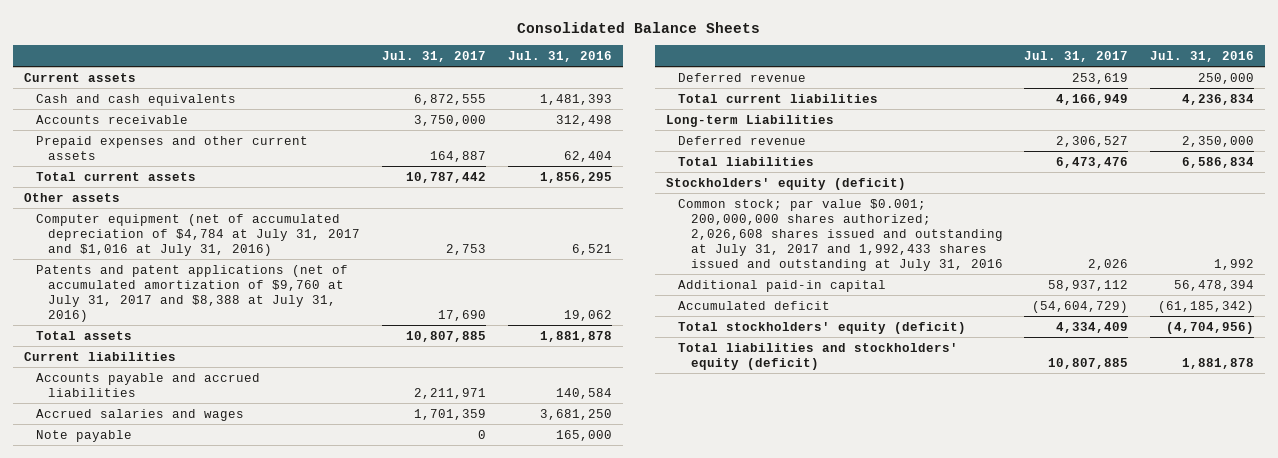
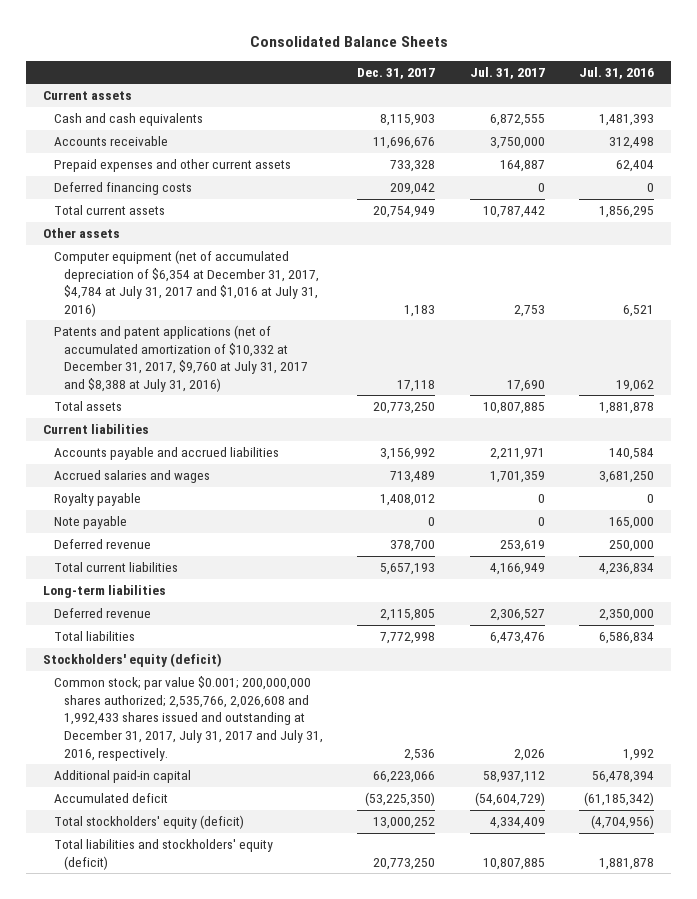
none -> [357,67,436,79] Dec. 31, 2017
none -> [53,182,192,196] Deferred financing costs
[36,213,361,256] Computer equipment (net of accumulated depreciation of $4,784 at July 31, 2017 and $1,016 at July 31, 2016) -> [53,250,320,317] Computer equipment (net of accumulated depreciation of $6,354 at December 31, 2017, $4,784 at July 31, 2017 and $1,016 at July 31, 2016)
[36,264,349,322] Patents and patent applications (net of accumulated amortization of $9,760 at July 31, 2017 and $8,388 at July 31, 2016) -> [53,325,309,392] Patents and patent applications (net of accumulated amortization of $10,332 at December 31, 2017, $9,760 at July 31, 2017 and $8,388 at July 31, 2016)
none -> [53,493,141,507] Royalty payable
[666,114,835,127] Long-term Liabilities -> [43,585,167,599] Long-term liabilities
[678,198,1003,271] Common stock; par value $0.001; 200,000,000 shares authorized; 2,026,608 shares issued and outstanding at July 31, 2017 and 1,992,433 shares issued and outstanding at July 31, 2016 -> [53,676,324,761] Common stock; par value $0.001; 200,000,000 shares authorized; 2,535,766, 2,026,608 and 1,992,433 shares issued and outstanding at December 31, 2017, July 31, 2017 and July 31, 2016, respectively.

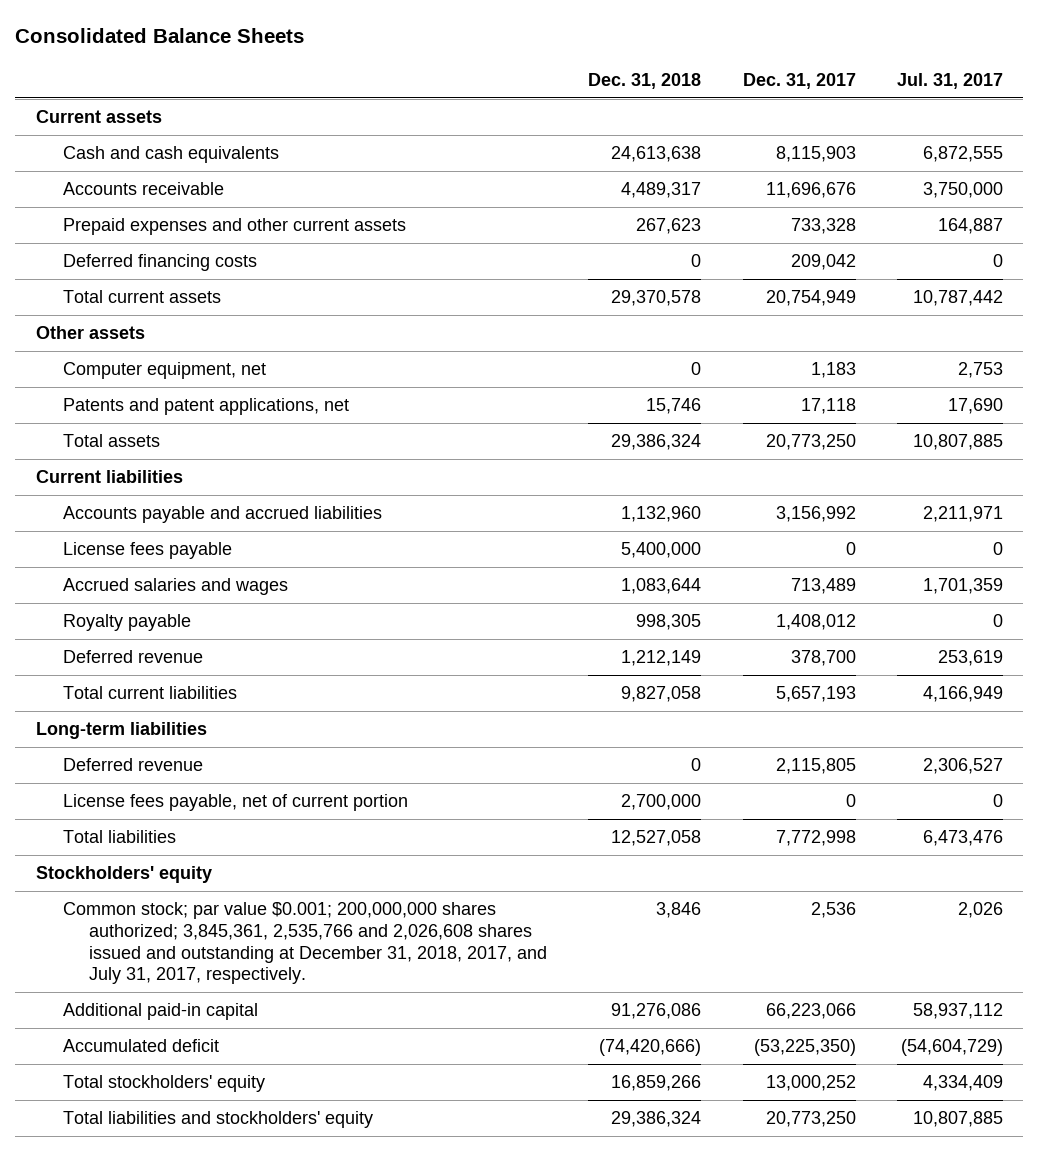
[578,66,654,79] Jul. 31, 2016 -> none
none -> [588,72,702,89] Dec. 31, 2018
[53,250,320,317] Computer equipment (net of accumulated depreciation of $6,354 at December 31, 2017, $4,784 at July 31, 2017 and $1,016 at July 31, 2016) -> [62,362,266,380] Computer equipment, net
[53,325,309,392] Patents and patent applications (net of accumulated amortization of $10,332 at December 31, 2017, $9,760 at July 31, 2017 and $8,388 at July 31, 2016) -> [62,398,349,416] Patents and patent applications, net
none -> [62,542,232,560] License fees payable
[53,516,127,530] Note payable -> none
none -> [62,794,408,812] License fees payable, net of current portion
[43,653,223,668] Stockholders' equity (deficit) -> [35,866,212,884] Stockholders' equity
[53,676,324,761] Common stock; par value $0.001; 200,000,000 shares authorized; 2,535,766, 2,026,608 and 1,992,433 shares issued and outstanding at December 31, 2017, July 31, 2017 and July 31, 2016, respectively. -> [62,902,548,985] Common stock; par value $0.001; 200,000,000 shares authorized; 3,845,361, 2,535,766 and 2,026,608 shares issued and outstanding at December 31, 2018, 2017, and July 31, 2017, respectively.
[53,815,244,830] Total stockholders' equity (deficit) -> [62,1075,265,1093] Total stockholders' equity
[53,839,273,870] Total liabilities and stockholders' equity (deficit) -> [62,1111,373,1129] Total liabilities and stockholders' equity

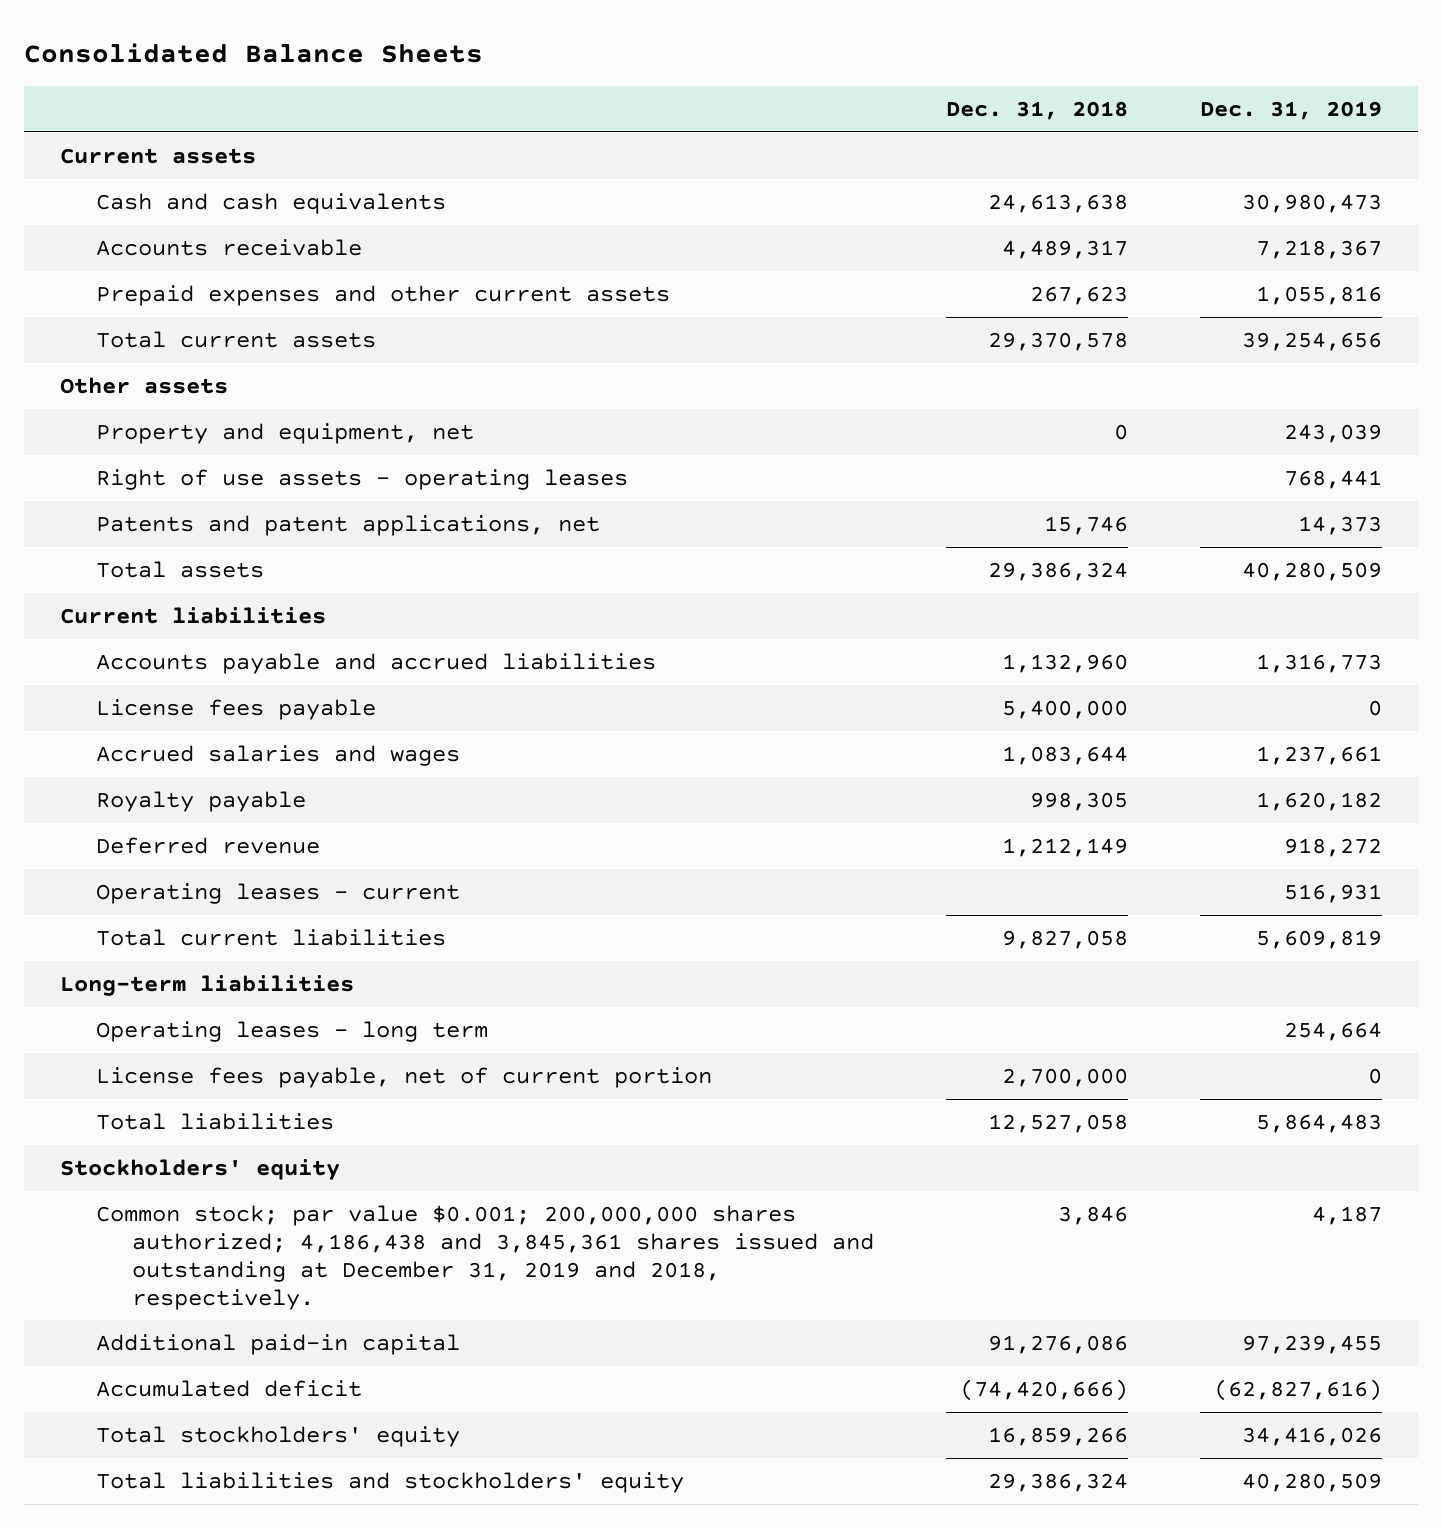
[742,72,856,89] Dec. 31, 2017 -> none
[896,72,1003,89] Jul. 31, 2017 -> none
none -> [1200,100,1383,120] Dec. 31, 2019
[62,254,257,272] Deferred financing costs -> none
[62,362,266,380] Computer equipment, net -> [96,423,475,445] Property and equipment, net
none -> [96,469,629,491] Right of use assets - operating leases
none -> [96,883,461,905] Operating leases - current
[62,758,203,772] Deferred revenue -> none
none -> [96,1021,489,1043] Operating leases - long term
[62,902,548,985] Common stock; par value $0.001; 200,000,000 shares authorized; 3,845,361, 2,535,766 and 2,026,608 shares issued and outstanding at December 31, 2018, 2017, and July 31, 2017, respectively. -> [96,1205,875,1310] Common stock; par value $0.001; 200,000,000 shares authorized; 4,186,438 and 3,845,361 shares issued and outstanding at December 31, 2019 and 2018, respectively.

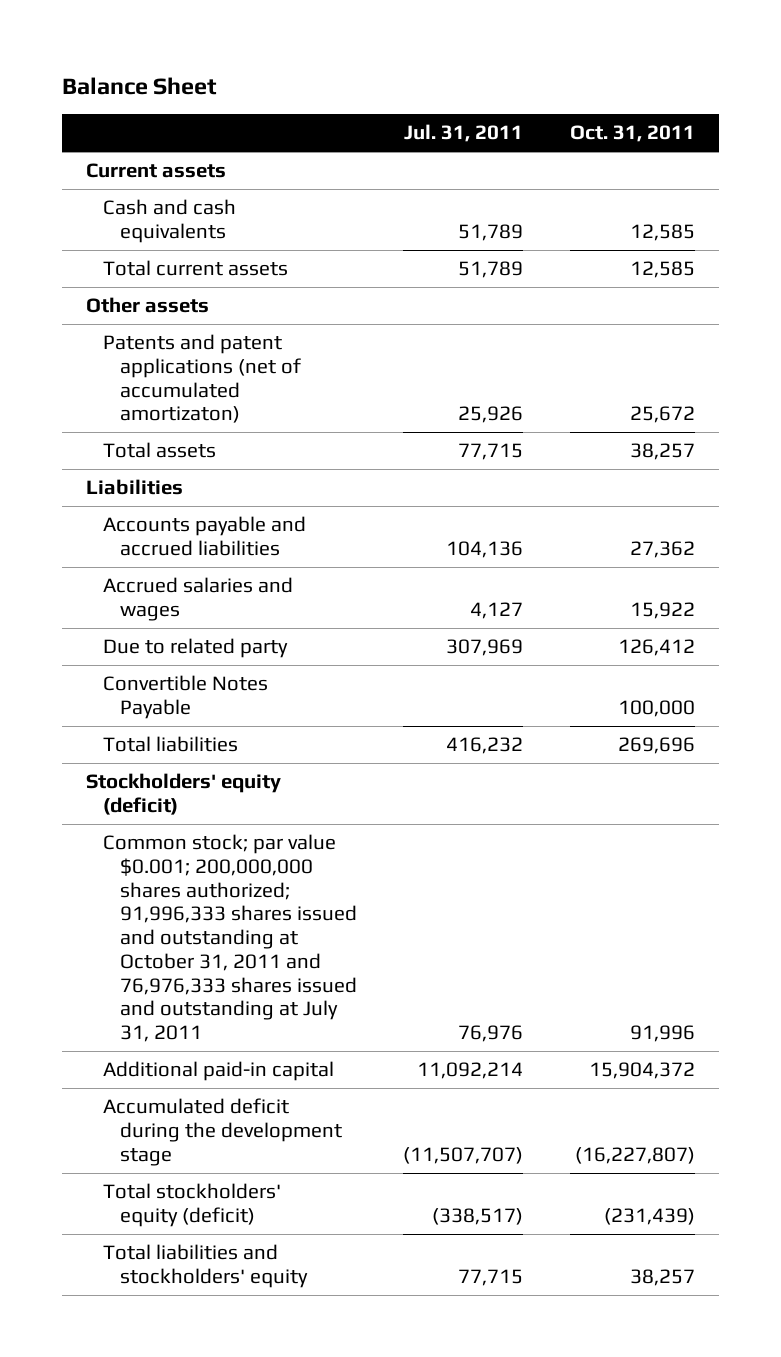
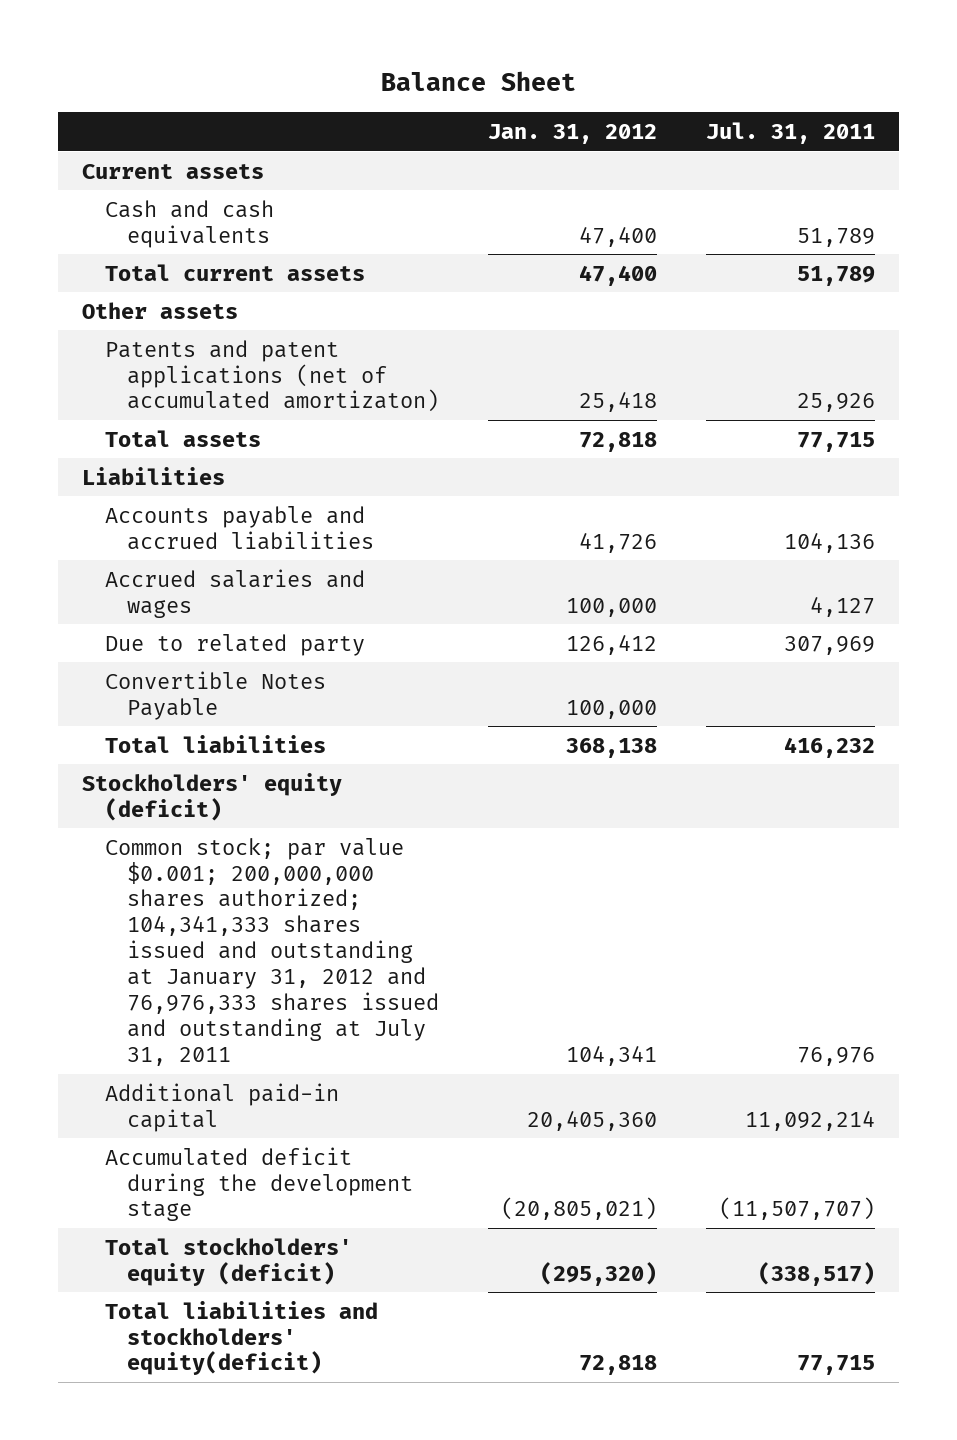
[570,125,696,143] Oct. 31, 2011 -> none
none -> [488,123,658,144] Jan. 31, 2012
[102,834,357,1043] Common stock; par value $0.001; 200,000,000 shares authorized; 91,996,333 shares issued and outstanding at October 31, 2011 and 76,976,333 shares issued and outstanding at July 31, 2011 -> [104,837,440,1066] Common stock; par value $0.001; 200,000,000 shares authorized; 104,341,333 shares issued and outstanding at January 31, 2012 and 76,976,333 shares issued and outstanding at July 31, 2011
[102,1244,308,1288] Total liabilities and stockholders' equity -> [104,1300,378,1376] Total liabilities and stockholders' equity(deficit)

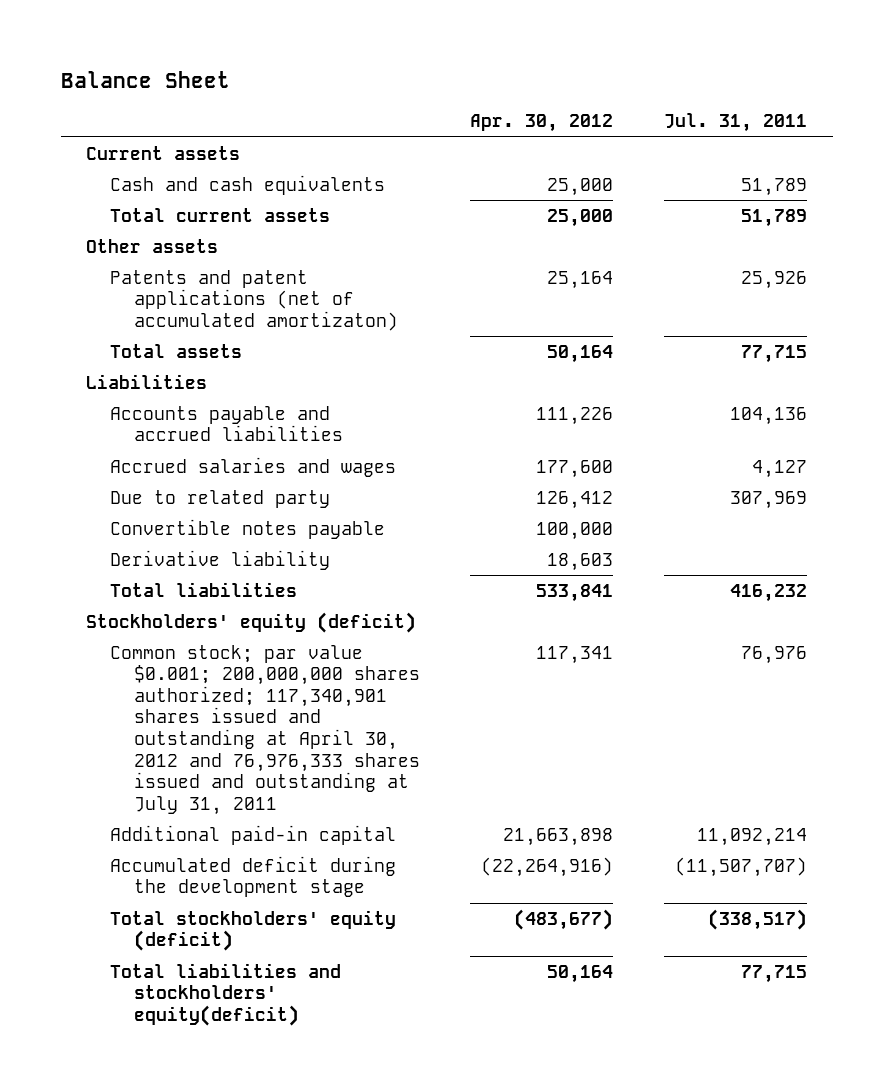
[488,123,658,144] Jan. 31, 2012 -> none
none -> [470,114,614,133] Apr. 30, 2012
[104,670,326,720] Convertible Notes Payable -> [109,518,385,539] Convertible notes payable
none -> [109,549,330,570] Derivative liability
[104,837,440,1066] Common stock; par value $0.001; 200,000,000 shares authorized; 104,341,333 shares issued and outstanding at January 31, 2012 and 76,976,333 shares issued and outstanding at July 31, 2011 -> [109,644,420,815] Common stock; par value $0.001; 200,000,000 shares authorized; 117,340,901 shares issued and outstanding at April 30, 2012 and 76,976,333 shares issued and outstanding at July 31, 2011

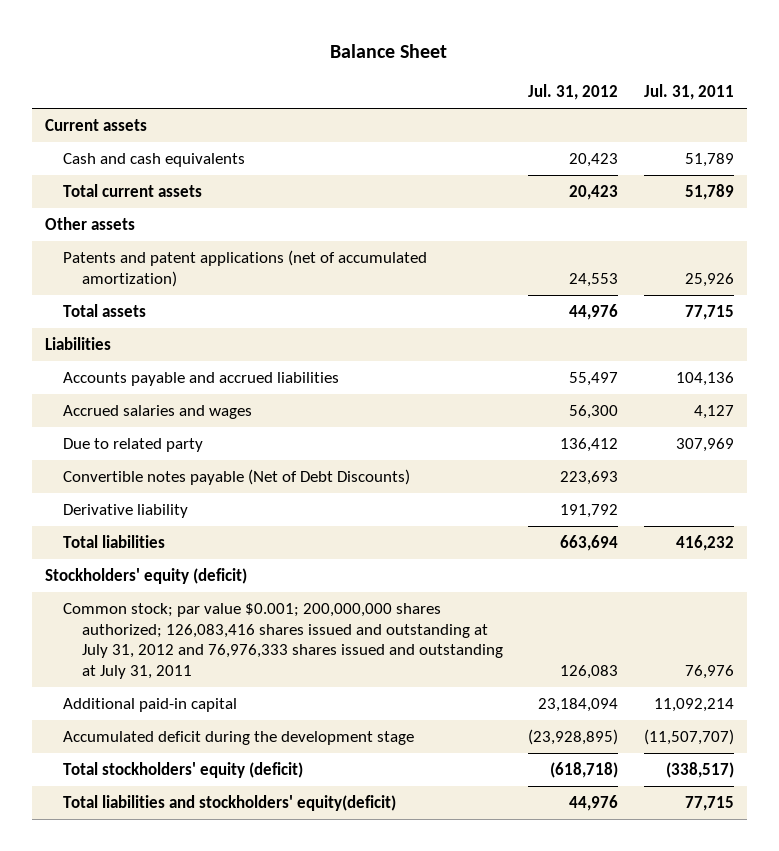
[470,114,614,133] Apr. 30, 2012 -> none
none -> [528,83,619,100] Jul. 31, 2012
[109,269,398,331] Patents and patent applications (net of accumulated amortizaton) -> [63,250,428,287] Patents and patent applications (net of accumulated amortization)
[109,518,385,539] Convertible notes payable -> none
none -> [63,469,411,486] Convertible notes payable (Net of Debt Discounts)
[109,644,420,815] Common stock; par value $0.001; 200,000,000 shares authorized; 117,340,901 shares issued and outstanding at April 30, 2012 and 76,976,333 shares issued and outstanding at July 31, 2011 -> [63,603,503,679] Common stock; par value $0.001; 200,000,000 shares authorized; 126,083,416 shares issued and outstanding at July 31, 2012 and 76,976,333 shares issued and outstanding at July 31, 2011

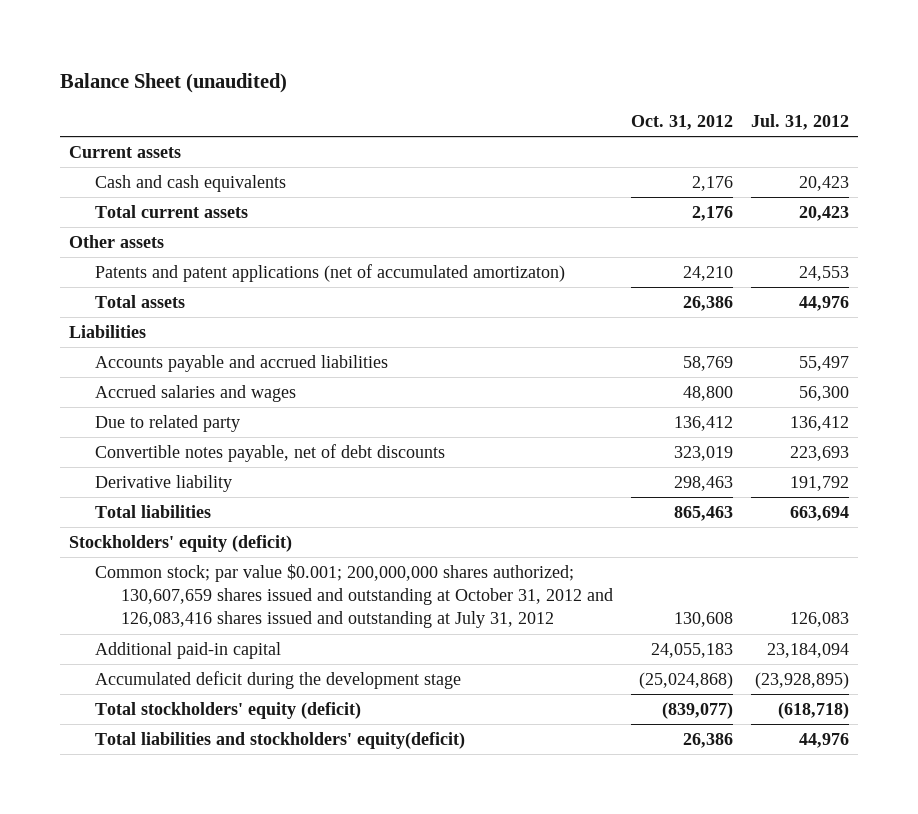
[330,43,448,58] Balance Sheet -> [59,72,287,93] Balance Sheet (unaudited)
[644,83,735,100] Jul. 31, 2011 -> none
none -> [630,114,733,130] Oct. 31, 2012
[63,250,428,287] Patents and patent applications (net of accumulated amortization) -> [94,264,565,283] Patents and patent applications (net of accumulated amortizaton)
[63,469,411,486] Convertible notes payable (Net of Debt Discounts) -> [94,444,445,463] Convertible notes payable, net of debt discounts
[63,603,503,679] Common stock; par value $0.001; 200,000,000 shares authorized; 126,083,416 shares issued and outstanding at July 31, 2012 and 76,976,333 shares issued and outstanding at July 31, 2011 -> [94,564,613,629] Common stock; par value $0.001; 200,000,000 shares authorized; 130,607,659 shares issued and outstanding at October 31, 2012 and 126,083,416 shares issued and outstanding at July 31, 2012

